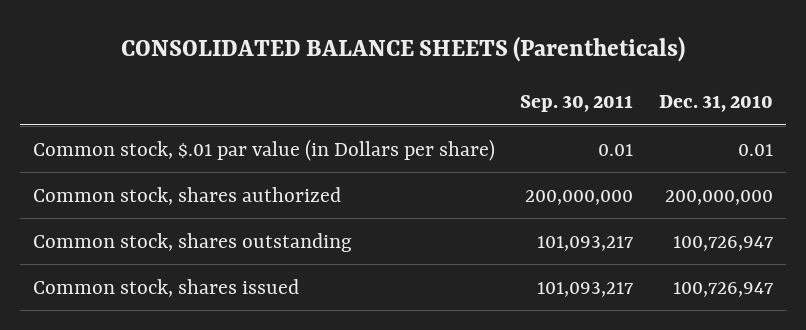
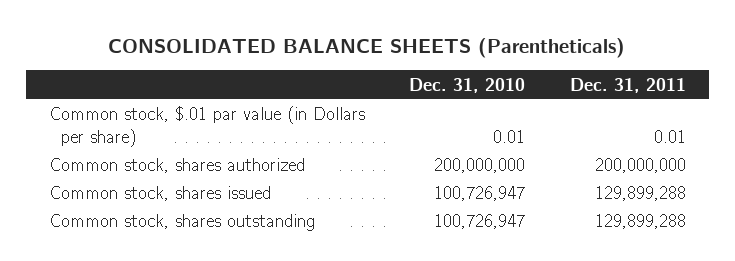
[520,95,634,113] Sep. 30, 2011 -> none
none -> [570,77,687,93] Dec. 31, 2011
[32,232,352,252] Common stock, shares outstanding -> [48,214,315,232] Common stock, shares outstanding

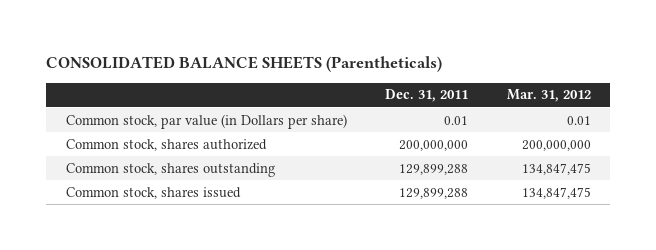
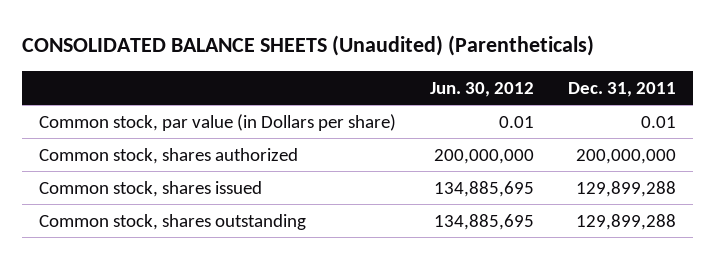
[46,56,443,73] CONSOLIDATED BALANCE SHEETS (Parentheticals) -> [22,35,595,57] CONSOLIDATED BALANCE SHEETS (Unaudited) (Parentheticals)
[506,89,591,103] Mar. 31, 2012 -> none
none -> [430,81,535,97] Jun. 30, 2012
[65,162,275,177] Common stock, shares outstanding -> [39,213,307,230] Common stock, shares outstanding

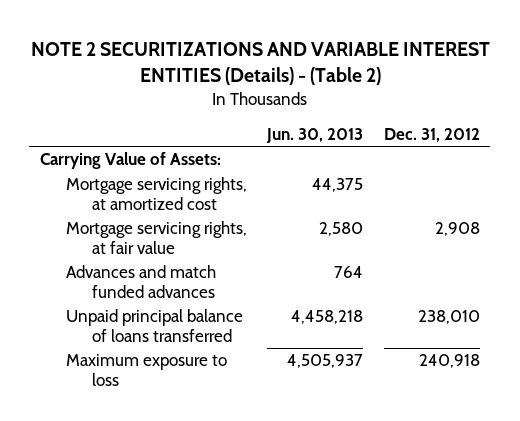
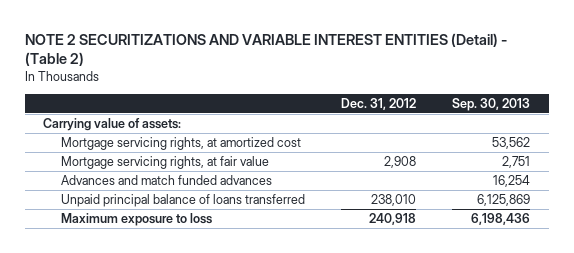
[30,41,490,85] NOTE 2 SECURITIZATIONS AND VARIABLE INTEREST ENTITIES (Details) - (Table 2) -> [25,32,508,67] NOTE 2 SECURITIZATIONS AND VARIABLE INTEREST ENTITIES (Detail) - (Table 2)
[266,128,364,144] Jun. 30, 2013 -> none
none -> [452,97,531,111] Sep. 30, 2013
[39,152,221,170] Carrying Value of Assets: -> [43,117,182,131] Carrying value of assets:

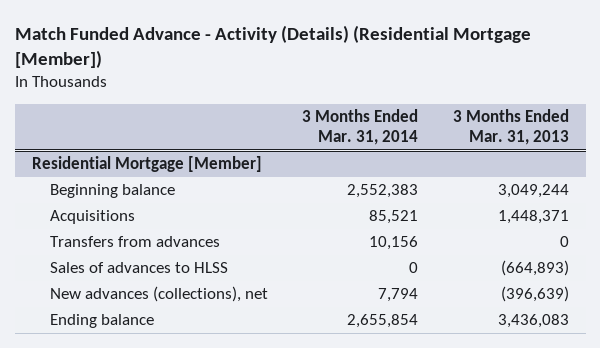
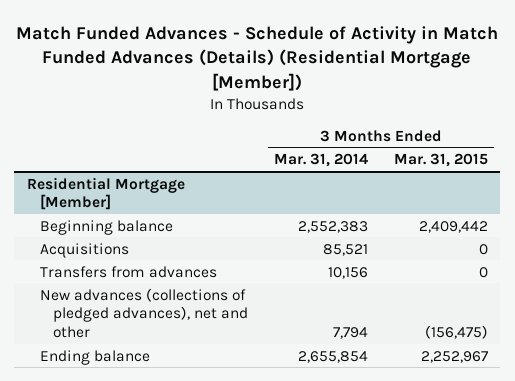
[14,25,531,69] Match Funded Advance - Activity (Details) (Residential Mortgage [Member]) -> [16,25,499,91] Match Funded Advances - Schedule of Activity in Match Funded Advances (Details) (Residential Mortgage [Member])
[452,109,569,145] 3 Months Ended Mar. 31, 2013 -> none
none -> [393,153,488,168] Mar. 31, 2015
[50,262,229,274] Sales of advances to HLSS -> none
[50,286,269,303] New advances (collections), net -> [40,287,249,338] New advances (collections of pledged advances), net and other

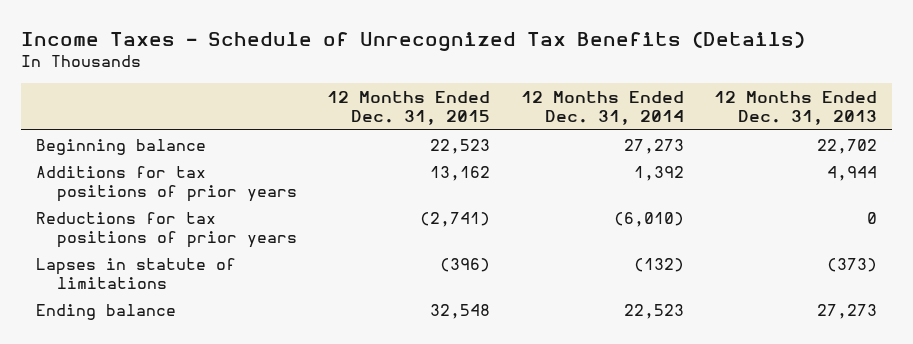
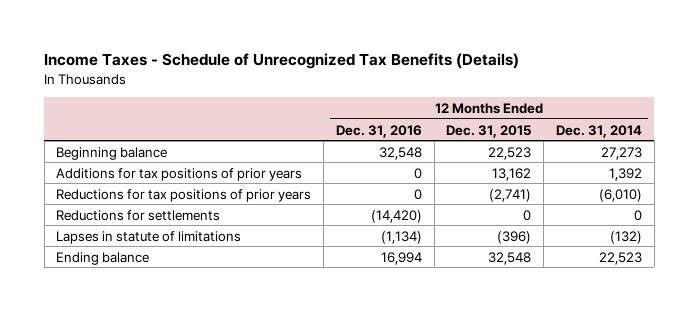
[713,91,877,126] 12 Months Ended Dec. 31, 2013 -> none
none -> [335,124,422,138] Dec. 31, 2016
none -> [56,209,221,221] Reductions for settlements

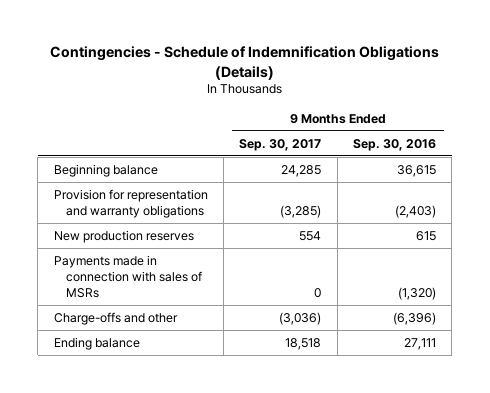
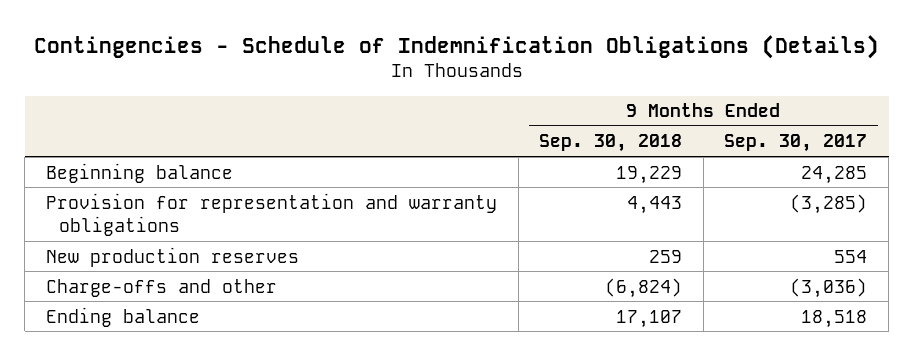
[353,138,437,151] Sep. 30, 2016 -> none
none -> [539,134,683,153] Sep. 30, 2018
[53,254,202,299] Payments made in connection with sales of MSRs -> none

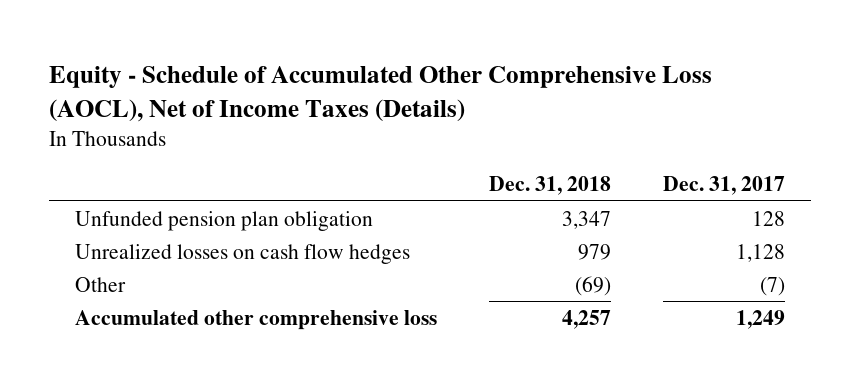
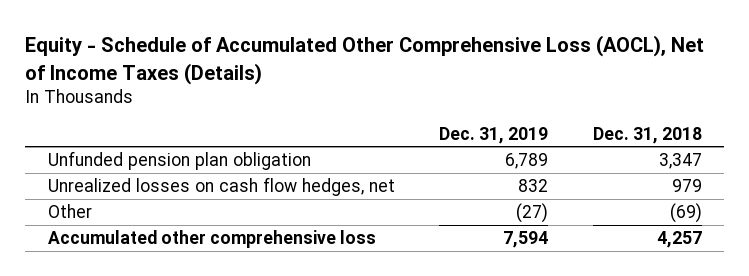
[663,176,786,196] Dec. 31, 2017 -> none
none -> [439,126,549,144] Dec. 31, 2019
[75,243,411,264] Unrealized losses on cash flow hedges -> [47,177,395,197] Unrealized losses on cash flow hedges, net

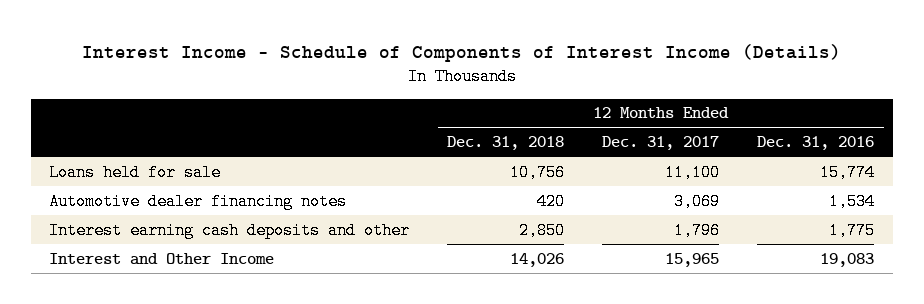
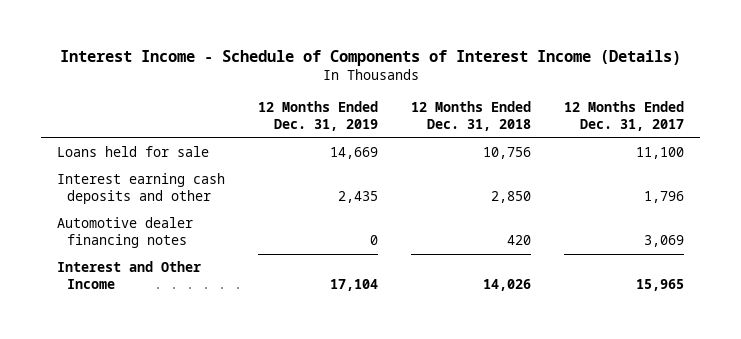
[757,136,875,151] Dec. 31, 2016 -> none
none -> [258,100,379,132] 12 Months Ended Dec. 31, 2019
[49,192,348,210] Automotive dealer financing notes -> [57,217,194,249] Automotive dealer financing notes

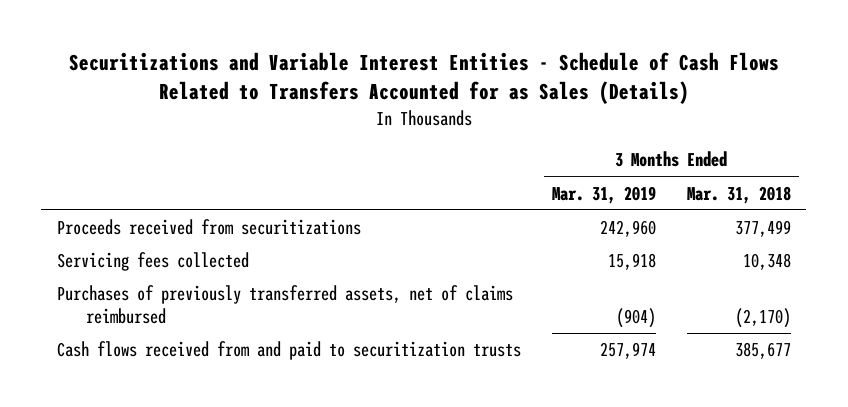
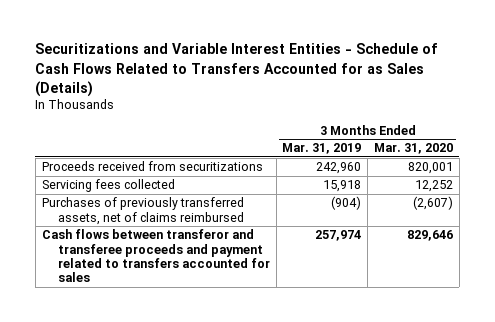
[686,185,791,204] Mar. 31, 2018 -> none
none -> [374,143,454,155] Mar. 31, 2020
[56,341,521,361] Cash flows received from and paid to securitization trusts -> [41,229,270,283] Cash flows between transferor and transferee proceeds and payment related to transfers accounted for sales

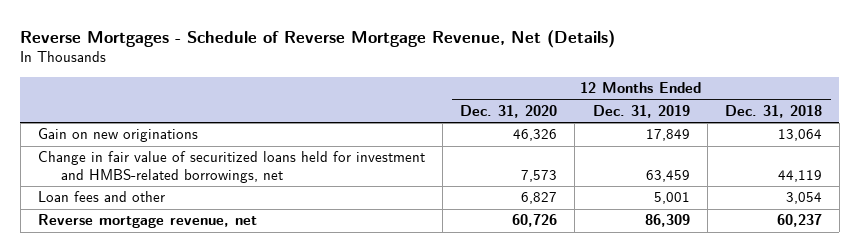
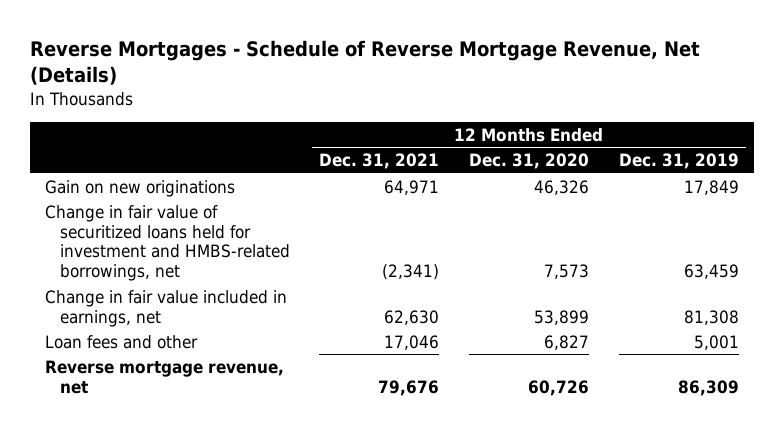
[724,104,822,118] Dec. 31, 2018 -> none
none -> [319,153,440,170] Dec. 31, 2021
none -> [44,289,287,327] Change in fair value included in earnings, net

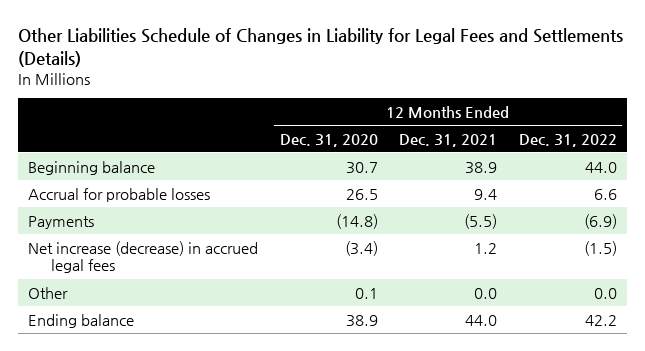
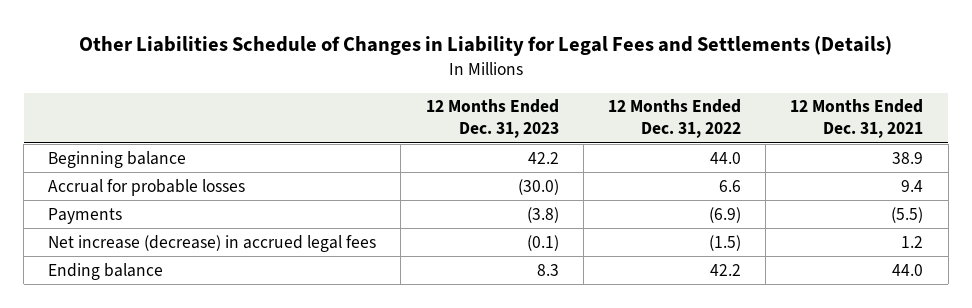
[279,133,378,147] Dec. 31, 2020 -> none
none -> [425,99,559,139] 12 Months Ended Dec. 31, 2023
[28,286,69,299] Other -> none

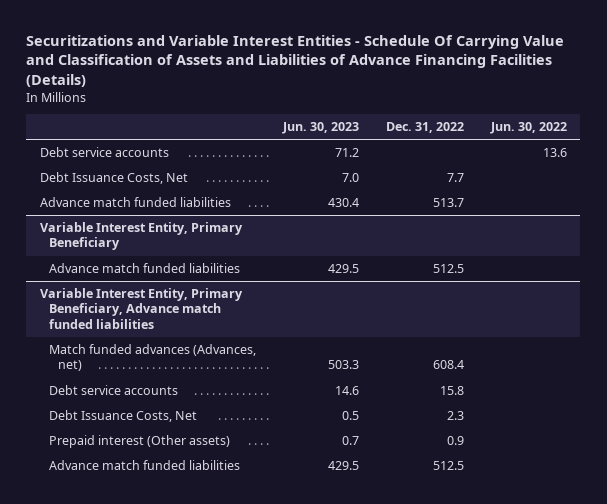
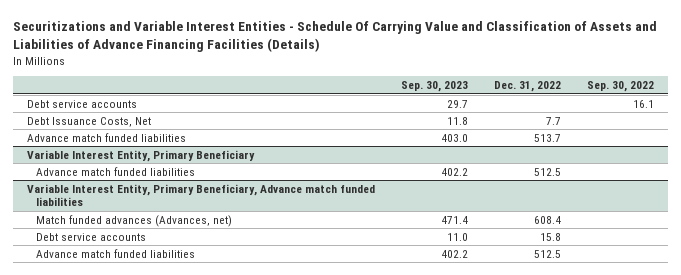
[281,122,359,135] Jun. 30, 2023 -> none
[489,122,567,135] Jun. 30, 2022 -> none
none -> [400,81,468,93] Sep. 30, 2023
none -> [587,81,655,93] Sep. 30, 2022
[48,410,197,423] Debt Issuance Costs, Net -> none
[48,435,230,449] Prepaid interest (Other assets) -> none

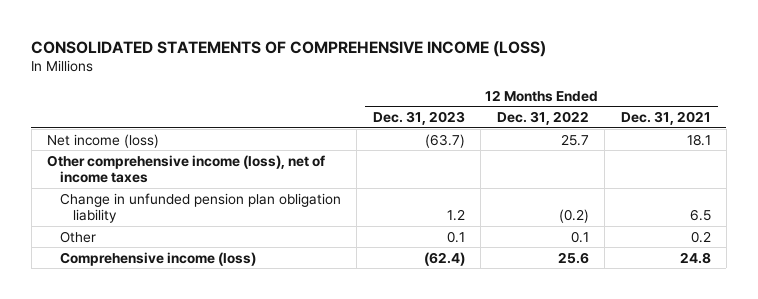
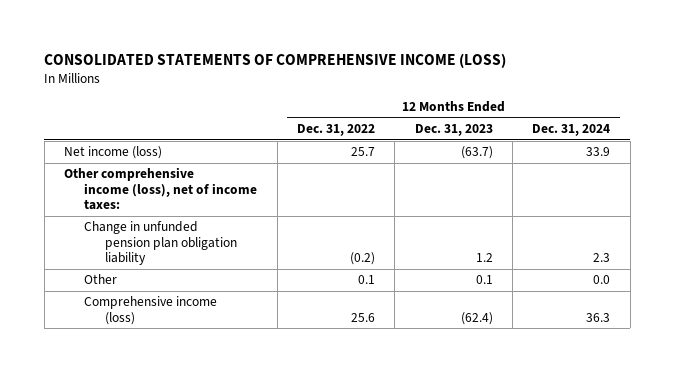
[620,110,711,125] Dec. 31, 2021 -> none
none -> [532,124,611,137] Dec. 31, 2024
[47,154,326,184] Other comprehensive income (loss), net of income taxes -> [63,167,258,211] Other comprehensive income (loss), net of income taxes:

